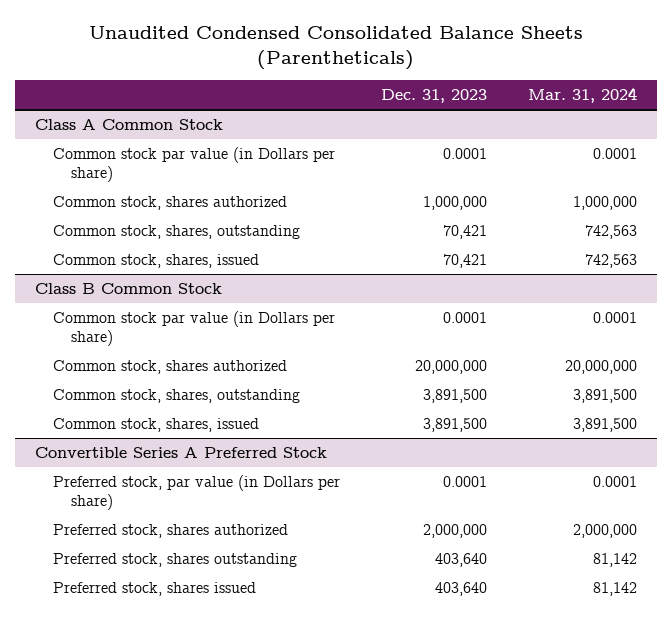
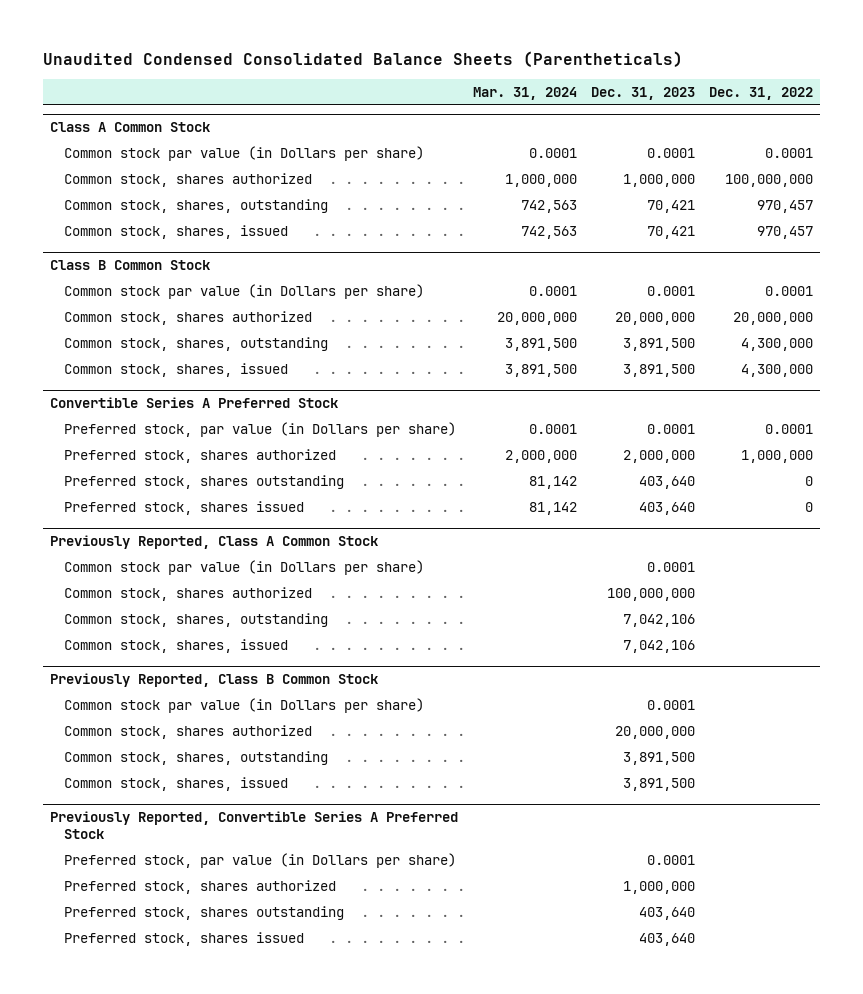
none -> [709,86,814,100] Dec. 31, 2022
none -> [50,535,379,550] Previously Reported, Class A Common Stock
none -> [63,560,424,576] Common stock par value (in Dollars per share)
none -> [63,587,312,602] Common stock, shares authorized
none -> [63,613,328,628] Common stock, shares, outstanding
none -> [63,639,288,654] Common stock, shares, issued
none -> [50,673,379,688] Previously Reported, Class B Common Stock
none -> [63,698,424,714] Common stock par value (in Dollars per share)
none -> [63,725,312,740] Common stock, shares authorized
none -> [63,751,328,766] Common stock, shares, outstanding
none -> [63,777,288,792] Common stock, shares, issued
none -> [50,811,459,839] Previously Reported, Convertible Series A Preferred Stock
none -> [63,853,456,869] Preferred stock, par value (in Dollars per share)
none -> [63,880,336,895] Preferred stock, shares authorized
none -> [63,906,344,921] Preferred stock, shares outstanding
none -> [63,932,304,947] Preferred stock, shares issued

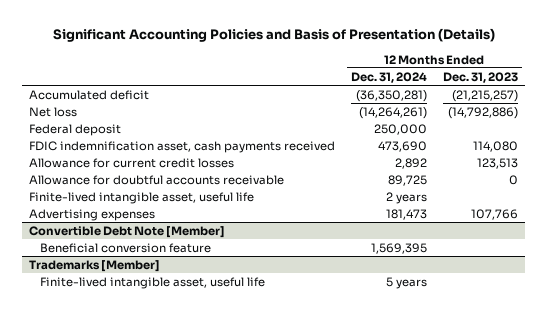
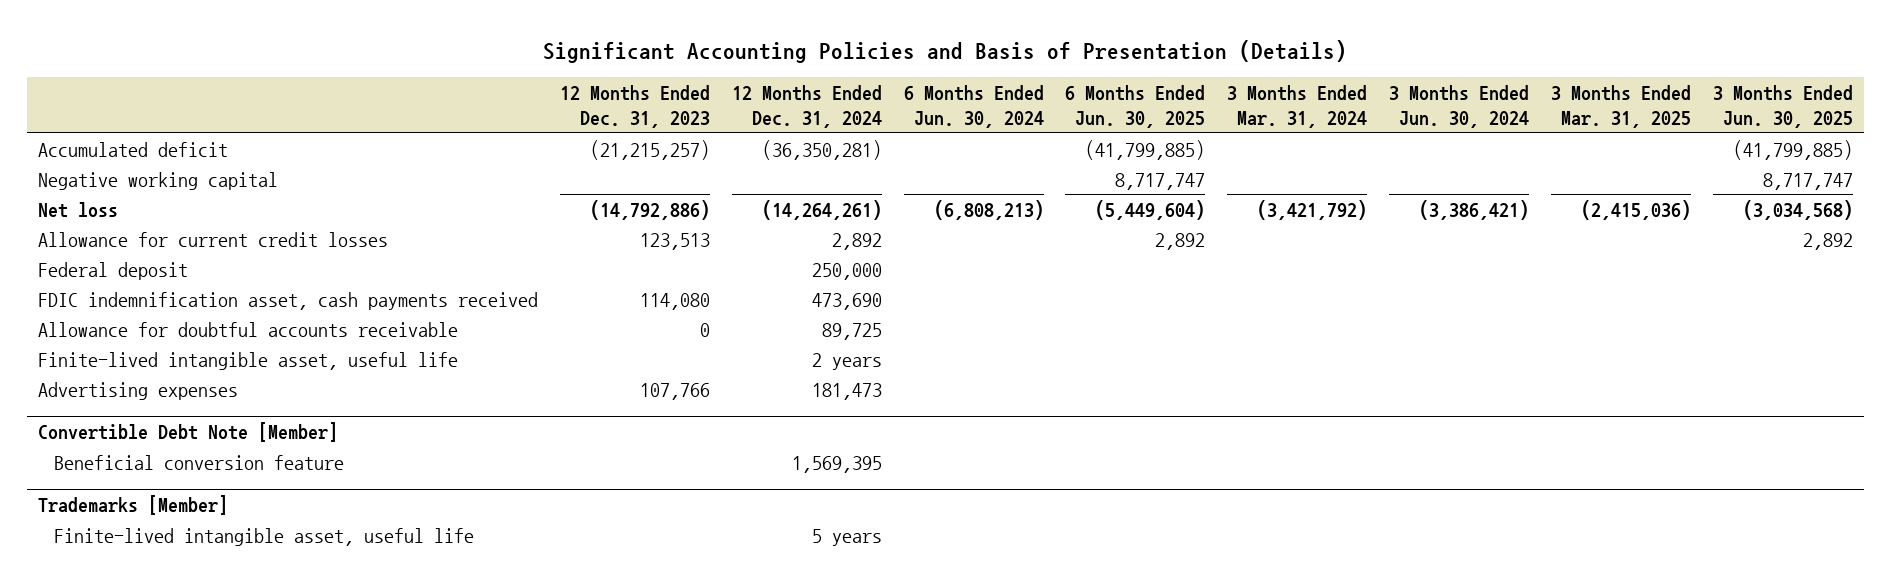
none -> [903,84,1044,128] 6 Months Ended Jun. 30, 2024
none -> [1065,84,1206,128] 6 Months Ended Jun. 30, 2025
none -> [1227,84,1368,128] 3 Months Ended Mar. 31, 2024
none -> [1389,84,1530,128] 3 Months Ended Jun. 30, 2024
none -> [1550,84,1691,128] 3 Months Ended Mar. 31, 2025
none -> [1712,84,1853,128] 3 Months Ended Jun. 30, 2025
none -> [38,171,279,190] Negative working capital
[29,157,235,168] Allowance for current credit losses -> [38,231,389,247] Allowance for current credit losses

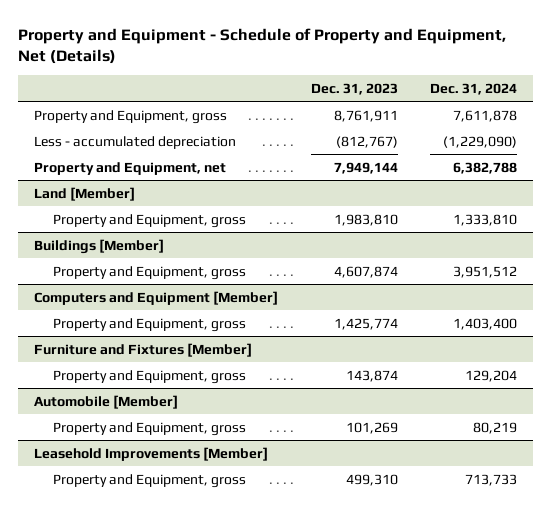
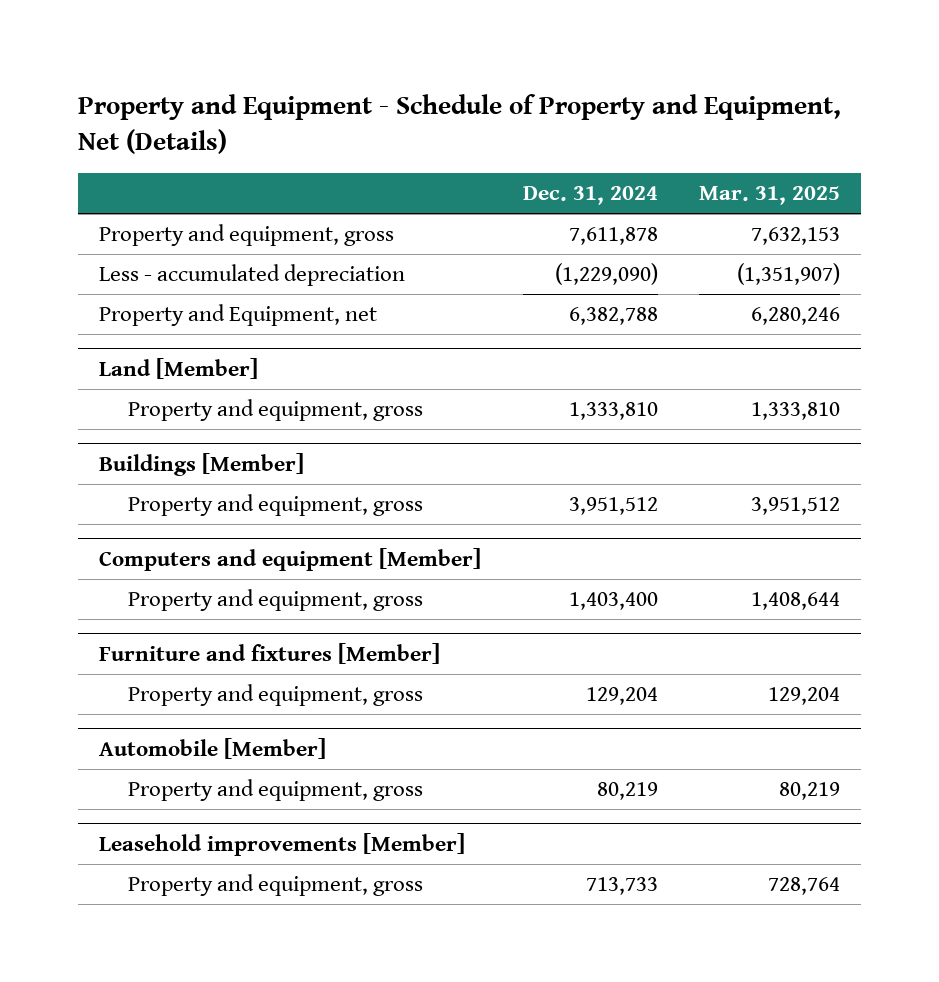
[310,82,398,95] Dec. 31, 2023 -> none
none -> [699,186,841,206] Mar. 31, 2025
[34,109,228,124] Property and Equipment, gross -> [98,224,394,247] Property and equipment, gross
[53,213,247,228] Property and Equipment, gross -> [128,399,424,422] Property and equipment, gross
[53,265,247,280] Property and Equipment, gross -> [128,494,424,517] Property and equipment, gross
[34,290,279,305] Computers and Equipment [Member] -> [98,548,481,572] Computers and equipment [Member]
[53,317,247,332] Property and Equipment, gross -> [128,589,424,612] Property and equipment, gross
[34,342,253,357] Furniture and Fixtures [Member] -> [98,643,440,665] Furniture and fixtures [Member]
[53,369,247,384] Property and Equipment, gross -> [128,684,424,707] Property and equipment, gross
[53,421,247,436] Property and Equipment, gross -> [128,779,424,802] Property and equipment, gross
[34,446,269,461] Leasehold Improvements [Member] -> [98,833,465,857] Leasehold improvements [Member]
[53,473,247,488] Property and Equipment, gross -> [128,874,424,897] Property and equipment, gross

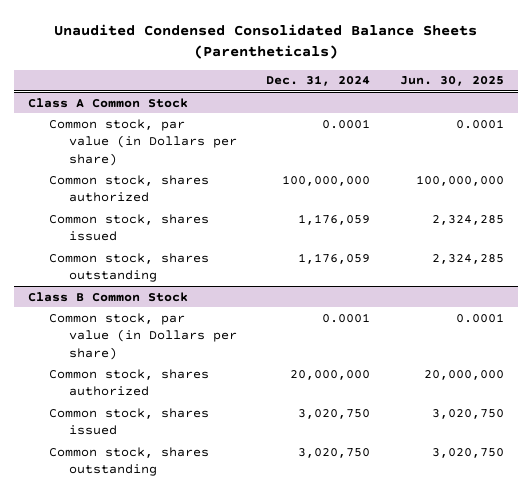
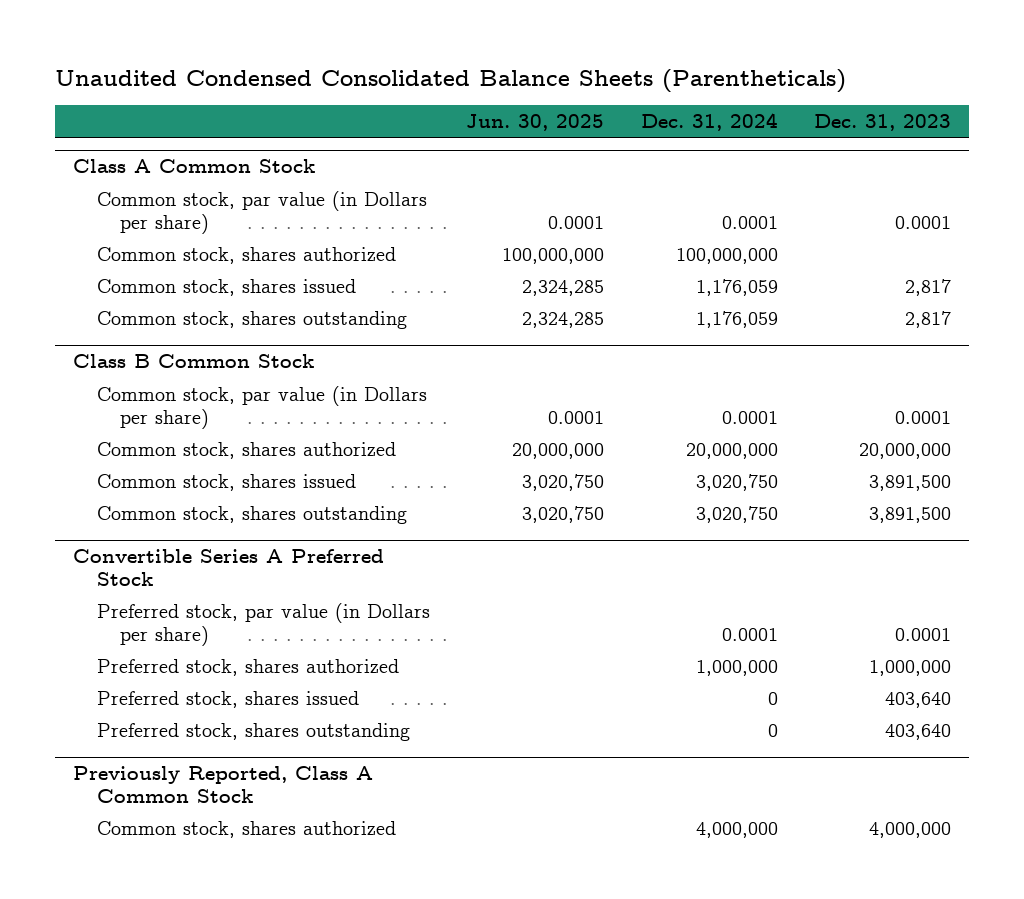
none -> [813,114,951,132] Dec. 31, 2023
none -> [73,549,385,586] Convertible Series A Preferred Stock
none -> [96,602,430,646] Preferred stock, par value (in Dollars per share)
none -> [96,658,399,676] Preferred stock, shares authorized
none -> [96,690,359,708] Preferred stock, shares issued
none -> [96,722,410,741] Preferred stock, shares outstanding
none -> [73,766,374,803] Previously Reported, Class A Common Stock
none -> [96,820,396,838] Common stock, shares authorized

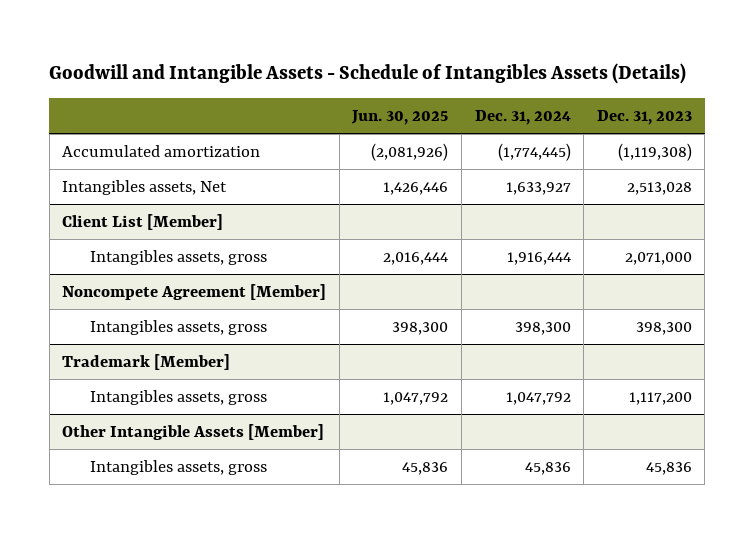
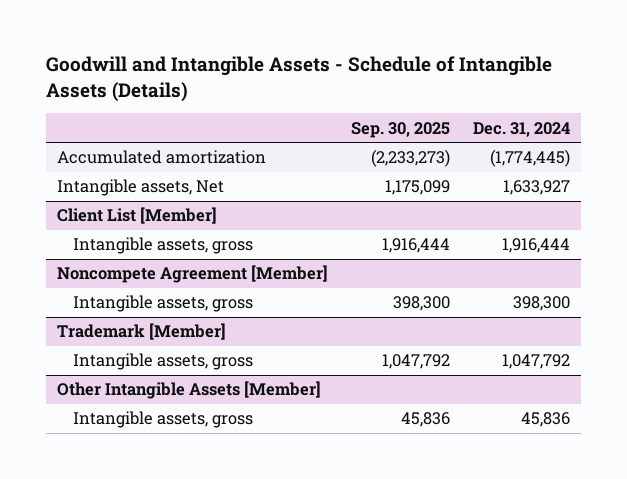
[49,63,687,85] Goodwill and Intangible Assets - Schedule of Intangibles Assets (Details) -> [45,56,552,102] Goodwill and Intangible Assets - Schedule of Intangible Assets (Details)
[351,110,449,126] Jun. 30, 2025 -> none
[596,110,692,126] Dec. 31, 2023 -> none
none -> [350,121,450,138] Sep. 30, 2025
[62,179,228,195] Intangibles assets, Net -> [57,179,225,197] Intangible assets, Net
[89,249,267,265] Intangibles assets, gross -> [72,237,253,255] Intangible assets, gross
[89,319,267,335] Intangibles assets, gross -> [72,295,253,313] Intangible assets, gross
[89,389,267,405] Intangibles assets, gross -> [72,353,253,371] Intangible assets, gross
[89,459,267,475] Intangibles assets, gross -> [72,411,253,429] Intangible assets, gross

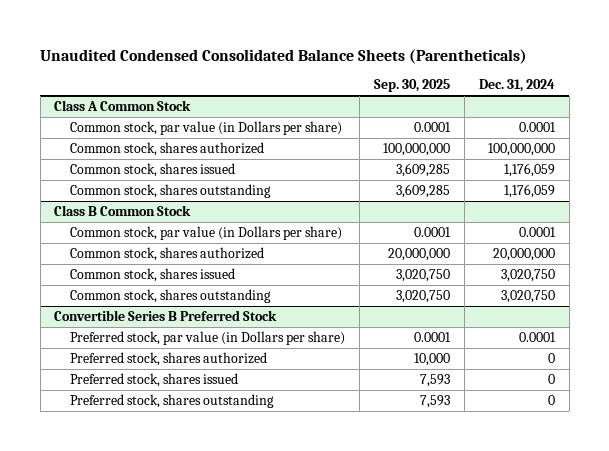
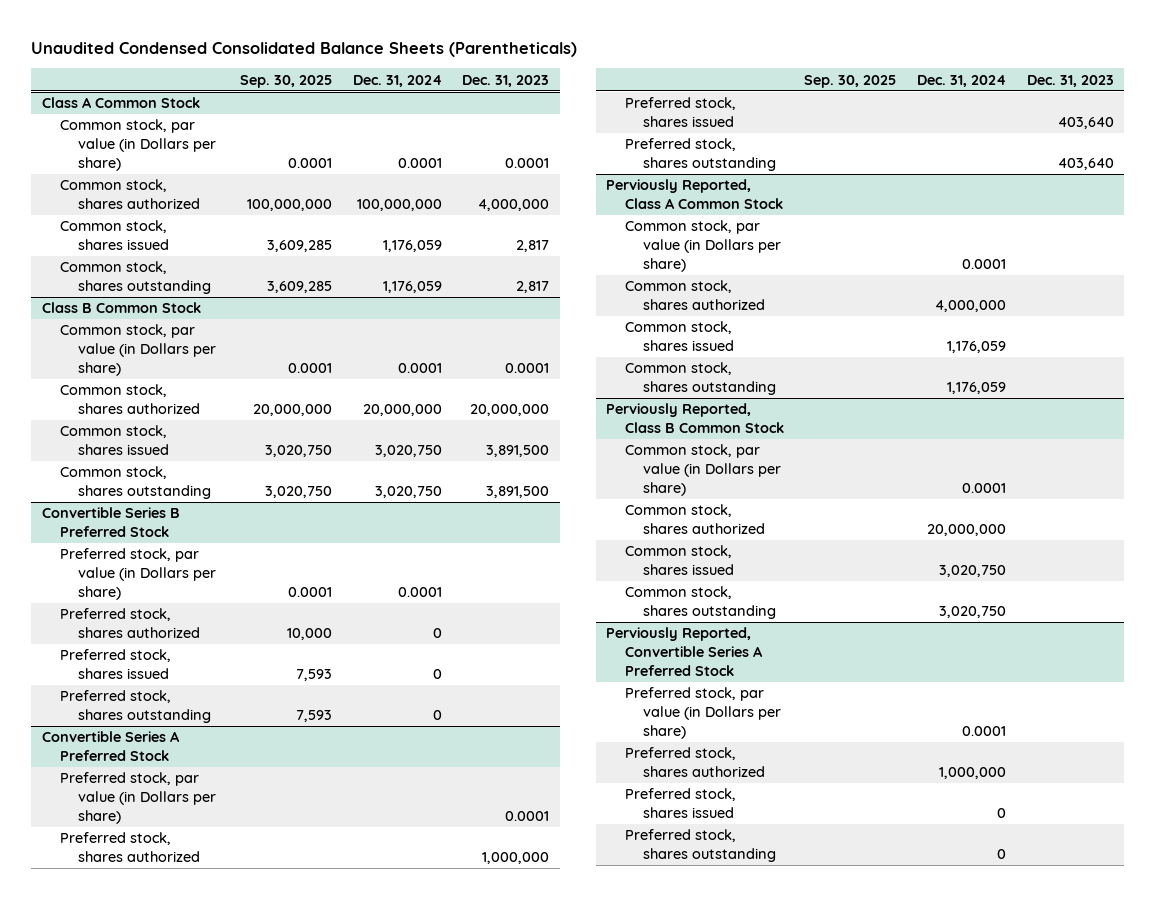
none -> [462,74,550,87] Dec. 31, 2023
none -> [41,731,180,761] Convertible Series A Preferred Stock
none -> [60,772,217,824] Preferred stock, par value (in Dollars per share)
none -> [60,832,201,862] Preferred stock, shares authorized
none -> [624,97,736,127] Preferred stock, shares issued
none -> [624,138,776,171] Preferred stock, shares outstanding
none -> [606,179,783,209] Perviously Reported, Class A Common Stock
none -> [624,220,781,272] Common stock, par value (in Dollars per share)
none -> [624,280,765,310] Common stock, shares authorized
none -> [624,321,734,351] Common stock, shares issued
none -> [624,362,776,395] Common stock, shares outstanding
none -> [606,403,784,433] Perviously Reported, Class B Common Stock
none -> [624,444,781,496] Common stock, par value (in Dollars per share)
none -> [624,504,765,534] Common stock, shares authorized
none -> [624,545,734,575] Common stock, shares issued
none -> [624,586,776,619] Common stock, shares outstanding
none -> [606,627,763,676] Perviously Reported, Convertible Series A Preferred Stock
none -> [624,687,781,739] Preferred stock, par value (in Dollars per share)
none -> [624,747,765,777] Preferred stock, shares authorized
none -> [624,788,736,818] Preferred stock, shares issued
none -> [624,829,776,862] Preferred stock, shares outstanding

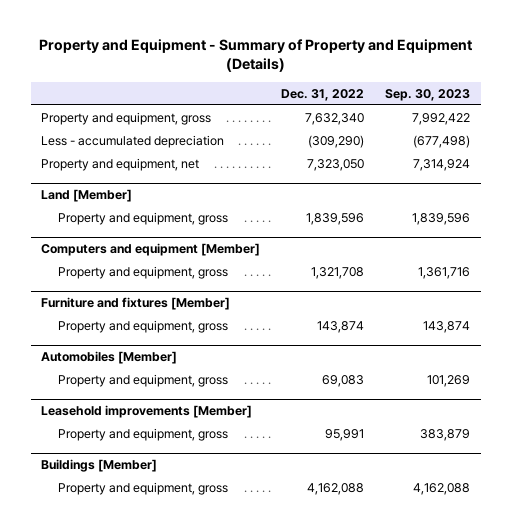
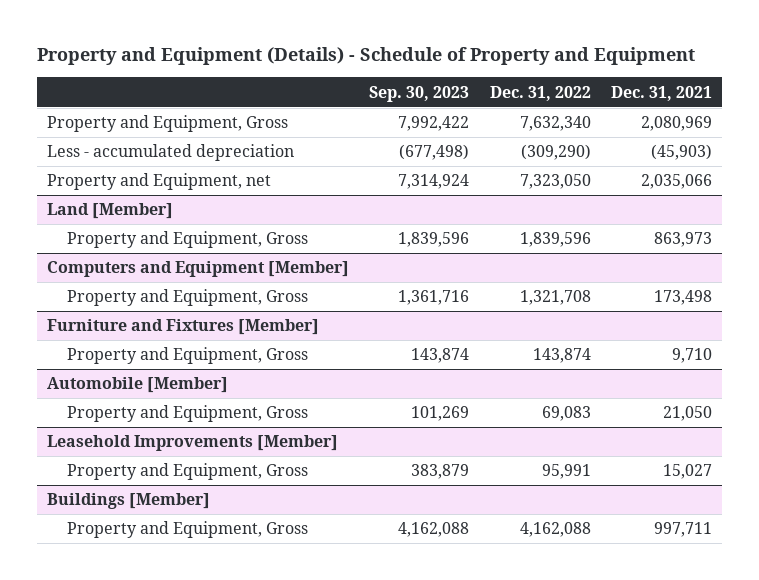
[38,39,472,73] Property and Equipment - Summary of Property and Equipment (Details) -> [36,47,695,66] Property and Equipment (Details) - Schedule of Property and Equipment
none -> [611,85,713,101] Dec. 31, 2021
[41,111,212,125] Property and equipment, gross -> [47,115,289,133] Property and Equipment, Gross
[41,157,200,171] Property and equipment, net -> [47,173,272,191] Property and Equipment, net
[57,211,228,225] Property and equipment, gross -> [67,231,309,249] Property and Equipment, Gross
[41,242,261,256] Computers and equipment [Member] -> [47,261,350,278] Computers and Equipment [Member]
[57,265,228,279] Property and equipment, gross -> [67,289,309,307] Property and Equipment, Gross
[41,296,231,310] Furniture and fixtures [Member] -> [47,319,320,336] Furniture and Fixtures [Member]
[57,319,228,333] Property and equipment, gross -> [67,347,309,365] Property and Equipment, Gross
[41,350,178,364] Automobiles [Member] -> [47,377,229,394] Automobile [Member]
[57,373,228,387] Property and equipment, gross -> [67,405,309,423] Property and Equipment, Gross
[41,404,253,418] Leasehold improvements [Member] -> [47,435,339,452] Leasehold Improvements [Member]
[57,427,228,441] Property and equipment, gross -> [67,463,309,481] Property and Equipment, Gross
[57,481,228,495] Property and equipment, gross -> [67,521,309,539] Property and Equipment, Gross

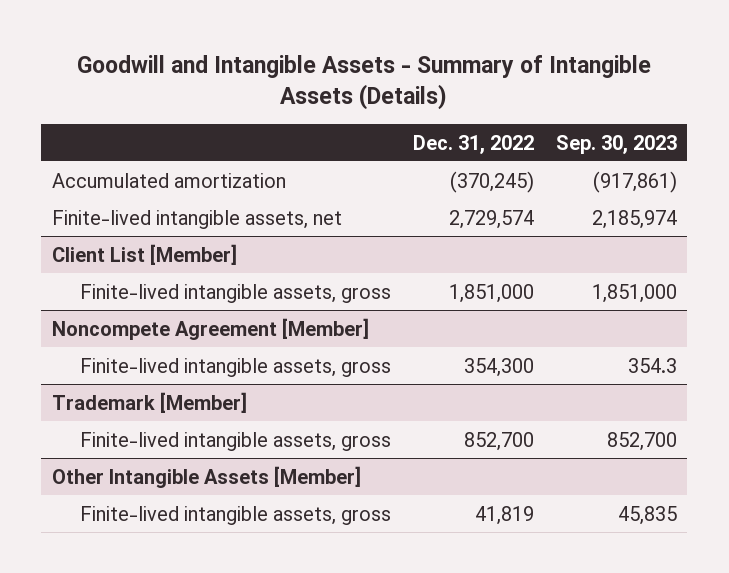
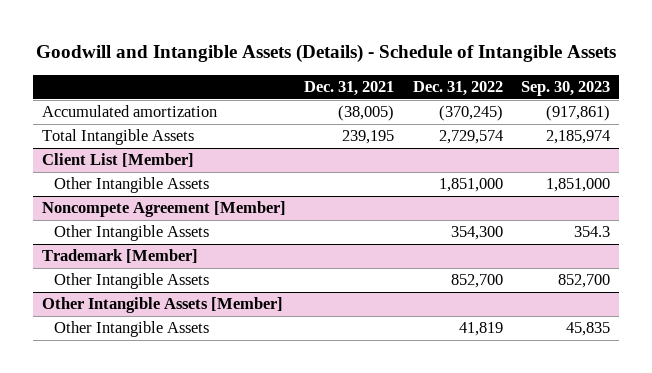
[77,54,652,110] Goodwill and Intangible Assets - Summary of Intangible Assets (Details) -> [35,44,616,64] Goodwill and Intangible Assets (Details) - Schedule of Intangible Assets
none -> [304,81,395,97] Dec. 31, 2021
[52,209,343,229] Finite-lived intangible assets, net -> [41,129,194,146] Total Intangible Assets
[80,283,392,303] Finite-lived intangible assets, gross -> [53,177,209,194] Other Intangible Assets
[80,357,392,377] Finite-lived intangible assets, gross -> [53,225,209,242] Other Intangible Assets
[80,431,392,451] Finite-lived intangible assets, gross -> [53,273,209,290] Other Intangible Assets
[80,505,392,525] Finite-lived intangible assets, gross -> [53,321,209,338] Other Intangible Assets

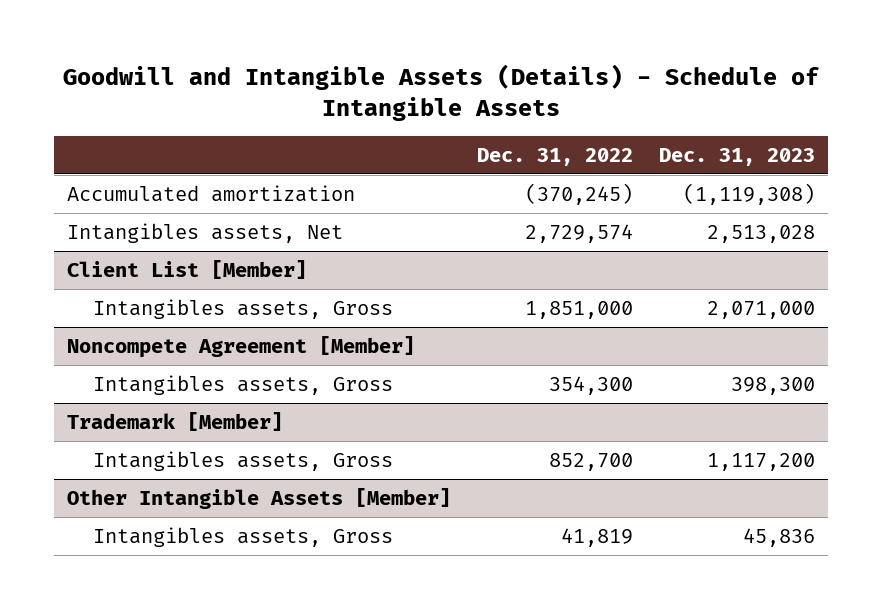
[304,81,395,97] Dec. 31, 2021 -> none
[521,81,611,97] Sep. 30, 2023 -> none
none -> [658,147,815,166] Dec. 31, 2023
[41,129,194,146] Total Intangible Assets -> [66,222,343,243] Intangibles assets, Net
[53,177,209,194] Other Intangible Assets -> [92,298,393,319] Intangibles assets, Gross
[53,225,209,242] Other Intangible Assets -> [92,374,393,395] Intangibles assets, Gross
[53,273,209,290] Other Intangible Assets -> [92,450,393,471] Intangibles assets, Gross
[53,321,209,338] Other Intangible Assets -> [92,526,393,547] Intangibles assets, Gross

